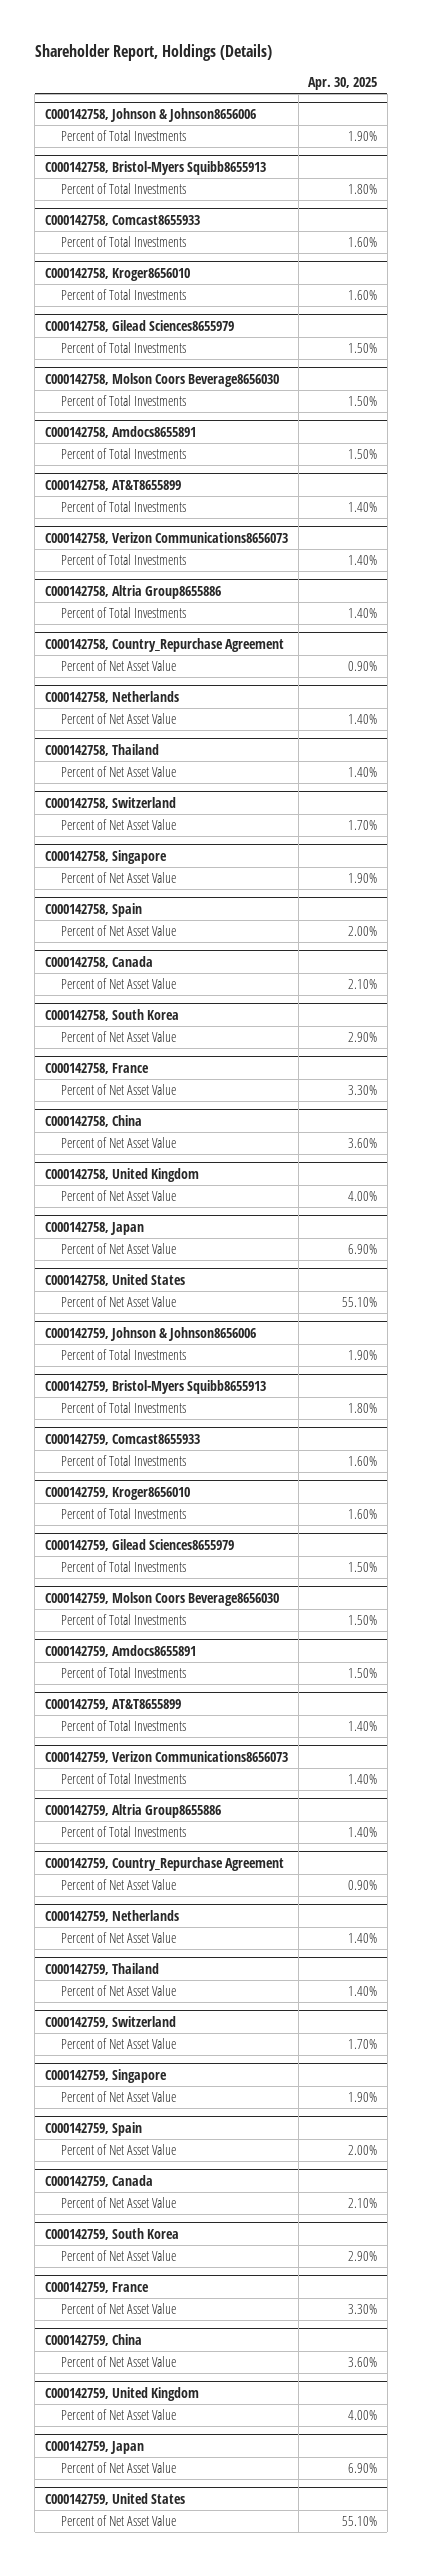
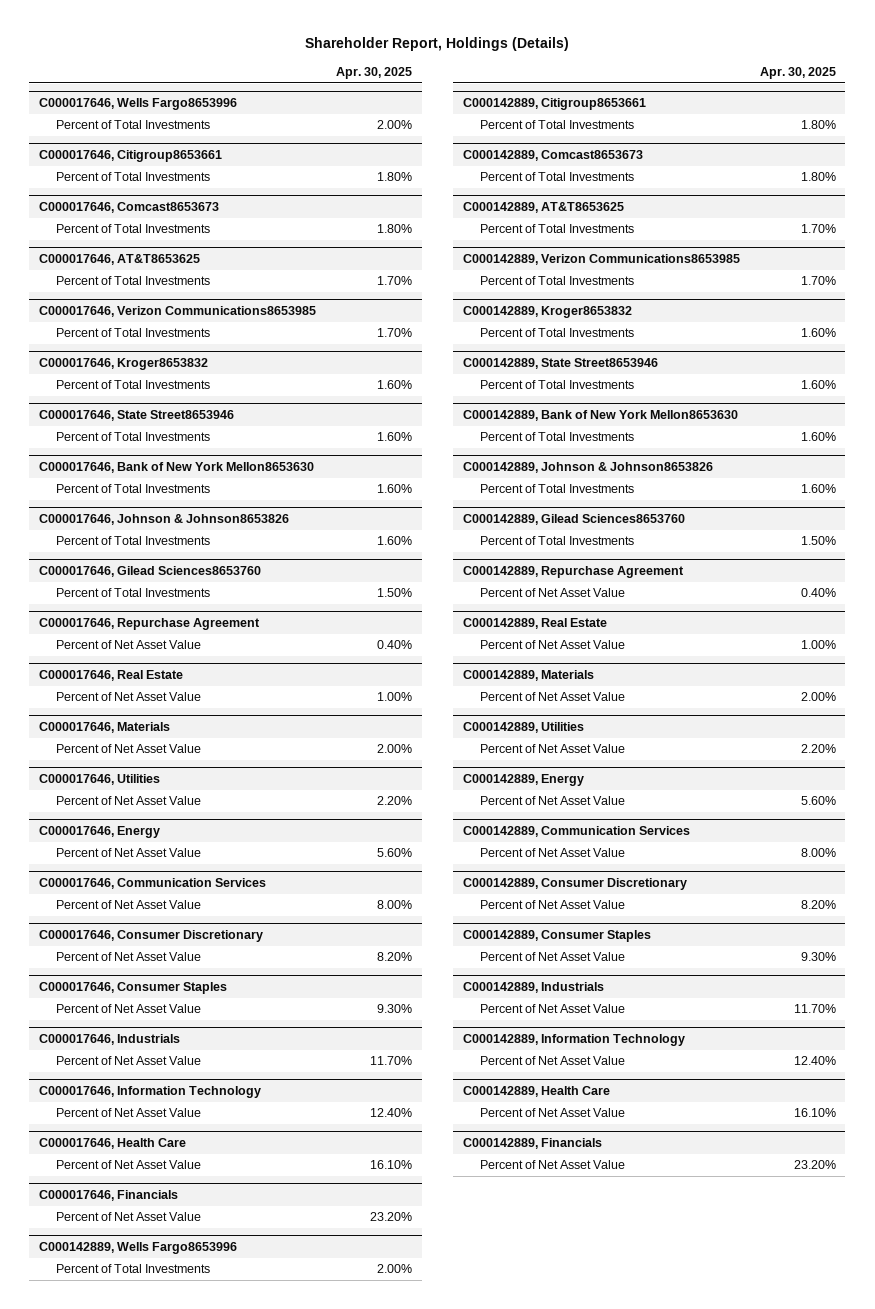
[45,108,257,123] C000142758, Johnson & Johnson8656006 -> none
[45,161,267,176] C000142758, Bristol-Myers Squibb8655913 -> none
none -> [39,98,238,111] C000017646, Wells Fargo8653996
[348,131,378,142] 1.90% -> [376,120,412,130] 2.00%
none -> [39,150,223,163] C000017646, Citigroup8653661
[45,215,201,227] C000142758, Comcast8655933 -> none
none -> [39,202,220,214] C000017646, Comcast8653673
none -> [55,224,210,234] Percent of Total Investments
none -> [39,254,201,266] C000017646, AT&T8653625
none -> [55,276,210,286] Percent of Total Investments
none -> [39,306,317,318] C000017646, Verizon Communications8653985
none -> [55,328,210,338] Percent of Total Investments
none -> [39,358,209,371] C000017646, Kroger8653832
[45,268,191,282] C000142758, Kroger8656010 -> none
none -> [39,410,235,422] C000017646, State Street8653946
[45,320,235,333] C000142758, Gilead Sciences8655979 -> none
[45,373,280,388] C000142758, Molson Coors Beverage8656030 -> none
[45,426,197,439] C000142758, Amdocs8655891 -> none
none -> [39,462,315,474] C000017646, Bank of New York Mellon8653630
[348,343,378,354] 1.50% -> [376,484,412,494] 1.60%
none -> [39,514,290,526] C000017646, Johnson & Johnson8653826
[348,396,378,407] 1.50% -> [376,536,412,546] 1.60%
none -> [39,566,262,578] C000017646, Gilead Sciences8653760
[45,480,182,492] C000142758, AT&T8655899 -> none
[61,501,187,513] Percent of Total Investments -> none
[45,532,289,545] C000142758, Verizon Communications8656073 -> none
[61,554,187,566] Percent of Total Investments -> none
[45,585,222,600] C000142758, Altria Group8655886 -> none
[61,607,187,619] Percent of Total Investments -> none
[45,638,285,653] C000142758, Country_Repurchase Agreement -> none
[45,691,180,704] C000142758, Netherlands -> none
[45,744,160,757] C000142758, Thailand -> none
[61,766,177,778] Percent of Net Asset Value -> none
[45,797,177,810] C000142758, Switzerland -> none
[61,819,177,831] Percent of Net Asset Value -> none
[45,850,168,865] C000142758, Singapore -> none
[61,872,177,884] Percent of Net Asset Value -> none
[45,903,143,918] C000142758, Spain -> none
none -> [39,618,261,631] C000017646, Repurchase Agreement
[348,661,378,672] 0.90% -> [376,640,412,650] 0.40%
none -> [39,670,184,682] C000017646, Real Estate
[348,714,378,725] 1.40% -> [376,692,412,702] 1.00%
none -> [39,722,171,734] C000017646, Materials
[45,956,154,969] C000142758, Canada -> none
[45,1009,180,1022] C000142758, South Korea -> none
[45,1063,150,1075] C000142758, France -> none
[45,1115,143,1128] C000142758, China -> none
[45,1168,200,1183] C000142758, United Kingdom -> none
[45,1222,145,1236] C000142758, Japan -> none
[45,1274,186,1287] C000142758, United States -> none
[45,1327,257,1342] C000142759, Johnson & Johnson8656006 -> none
[45,1380,267,1395] C000142759, Bristol-Myers Squibb8655913 -> none
none -> [39,774,161,786] C000017646, Utilities
[348,979,378,990] 2.10% -> [376,796,412,806] 2.20%
none -> [39,826,161,839] C000017646, Energy
[348,1032,378,1043] 2.90% -> [376,848,412,858] 5.60%
none -> [39,878,267,890] C000017646, Communication Services
[348,1085,378,1096] 3.30% -> [376,900,412,910] 8.00%
none -> [39,930,264,943] C000017646, Consumer Discretionary
[348,1138,378,1149] 3.60% -> [376,952,412,962] 8.20%
none -> [39,982,228,995] C000017646, Consumer Staples
[348,1191,378,1202] 4.00% -> [376,1004,412,1014] 9.30%
none -> [39,1034,181,1046] C000017646, Industrials
[348,1244,378,1255] 6.90% -> [369,1056,412,1066] 11.70%
none -> [39,1086,262,1099] C000017646, Information Technology
[342,1297,378,1308] 55.10% -> [369,1108,412,1118] 12.40%
none -> [39,1138,187,1150] C000017646, Health Care
none -> [55,1160,201,1170] Percent of Net Asset Value
none -> [39,1190,179,1202] C000017646, Financials
none -> [55,1212,201,1222] Percent of Net Asset Value
none -> [39,1242,238,1255] C000142889, Wells Fargo8653996
[348,1350,378,1361] 1.90% -> [376,1264,412,1274] 2.00%
none -> [462,98,646,111] C000142889, Citigroup8653661
[45,1434,201,1446] C000142759, Comcast8655933 -> none
none -> [462,150,643,162] C000142889, Comcast8653673
none -> [479,172,634,182] Percent of Total Investments
none -> [462,202,624,214] C000142889, AT&T8653625
none -> [479,224,634,234] Percent of Total Investments
none -> [462,254,740,266] C000142889, Verizon Communications8653985
none -> [479,276,634,286] Percent of Total Investments
none -> [462,306,632,319] C000142889, Kroger8653832
[45,1487,191,1501] C000142759, Kroger8656010 -> none
none -> [462,358,658,370] C000142889, State Street8653946
[45,1539,235,1552] C000142759, Gilead Sciences8655979 -> none
[45,1592,280,1607] C000142759, Molson Coors Beverage8656030 -> none
[45,1645,197,1658] C000142759, Amdocs8655891 -> none
none -> [462,410,738,422] C000142889, Bank of New York Mellon8653630
[348,1562,378,1573] 1.50% -> [800,432,836,442] 1.60%
none -> [462,462,713,474] C000142889, Johnson & Johnson8653826
[348,1615,378,1626] 1.50% -> [800,484,836,494] 1.60%
none -> [462,514,685,526] C000142889, Gilead Sciences8653760
[45,1699,182,1711] C000142759, AT&T8655899 -> none
[61,1720,187,1732] Percent of Total Investments -> none
[45,1751,289,1764] C000142759, Verizon Communications8656073 -> none
[61,1773,187,1785] Percent of Total Investments -> none
[45,1804,222,1819] C000142759, Altria Group8655886 -> none
[61,1826,187,1838] Percent of Total Investments -> none
[45,1857,285,1872] C000142759, Country_Repurchase Agreement -> none
[45,1910,180,1923] C000142759, Netherlands -> none
[45,1963,160,1976] C000142759, Thailand -> none
[61,1985,177,1997] Percent of Net Asset Value -> none
[45,2016,177,2029] C000142759, Switzerland -> none
[61,2038,177,2050] Percent of Net Asset Value -> none
[45,2069,168,2084] C000142759, Singapore -> none
[61,2091,177,2103] Percent of Net Asset Value -> none
[45,2122,143,2137] C000142759, Spain -> none
none -> [462,566,684,579] C000142889, Repurchase Agreement
[348,1880,378,1891] 0.90% -> [800,588,836,598] 0.40%
none -> [462,618,607,630] C000142889, Real Estate
[348,1933,378,1944] 1.40% -> [800,640,836,650] 1.00%
none -> [462,670,594,682] C000142889, Materials
[45,2175,154,2188] C000142759, Canada -> none
[45,2228,180,2241] C000142759, South Korea -> none
[45,2282,150,2294] C000142759, France -> none
[45,2334,143,2347] C000142759, China -> none
[45,2387,200,2402] C000142759, United Kingdom -> none
[45,2441,145,2455] C000142759, Japan -> none
[45,2493,186,2506] C000142759, United States -> none
none -> [462,722,584,734] C000142889, Utilities
[348,2198,378,2209] 2.10% -> [800,744,836,754] 2.20%
none -> [462,774,584,787] C000142889, Energy
[348,2251,378,2262] 2.90% -> [800,796,836,806] 5.60%
none -> [462,826,690,838] C000142889, Communication Services
[348,2304,378,2315] 3.30% -> [800,848,836,858] 8.00%
none -> [462,878,687,891] C000142889, Consumer Discretionary
[348,2357,378,2368] 3.60% -> [800,900,836,910] 8.20%
none -> [462,930,651,943] C000142889, Consumer Staples
[348,2410,378,2421] 4.00% -> [800,952,836,962] 9.30%
none -> [462,982,604,994] C000142889, Industrials
[348,2463,378,2474] 6.90% -> [793,1004,836,1014] 11.70%
none -> [462,1034,685,1047] C000142889, Information Technology
[342,2516,378,2527] 55.10% -> [793,1056,836,1066] 12.40%
none -> [462,1086,610,1098] C000142889, Health Care
none -> [479,1108,625,1118] Percent of Net Asset Value
none -> [462,1138,602,1150] C000142889, Financials
none -> [479,1160,625,1170] Percent of Net Asset Value

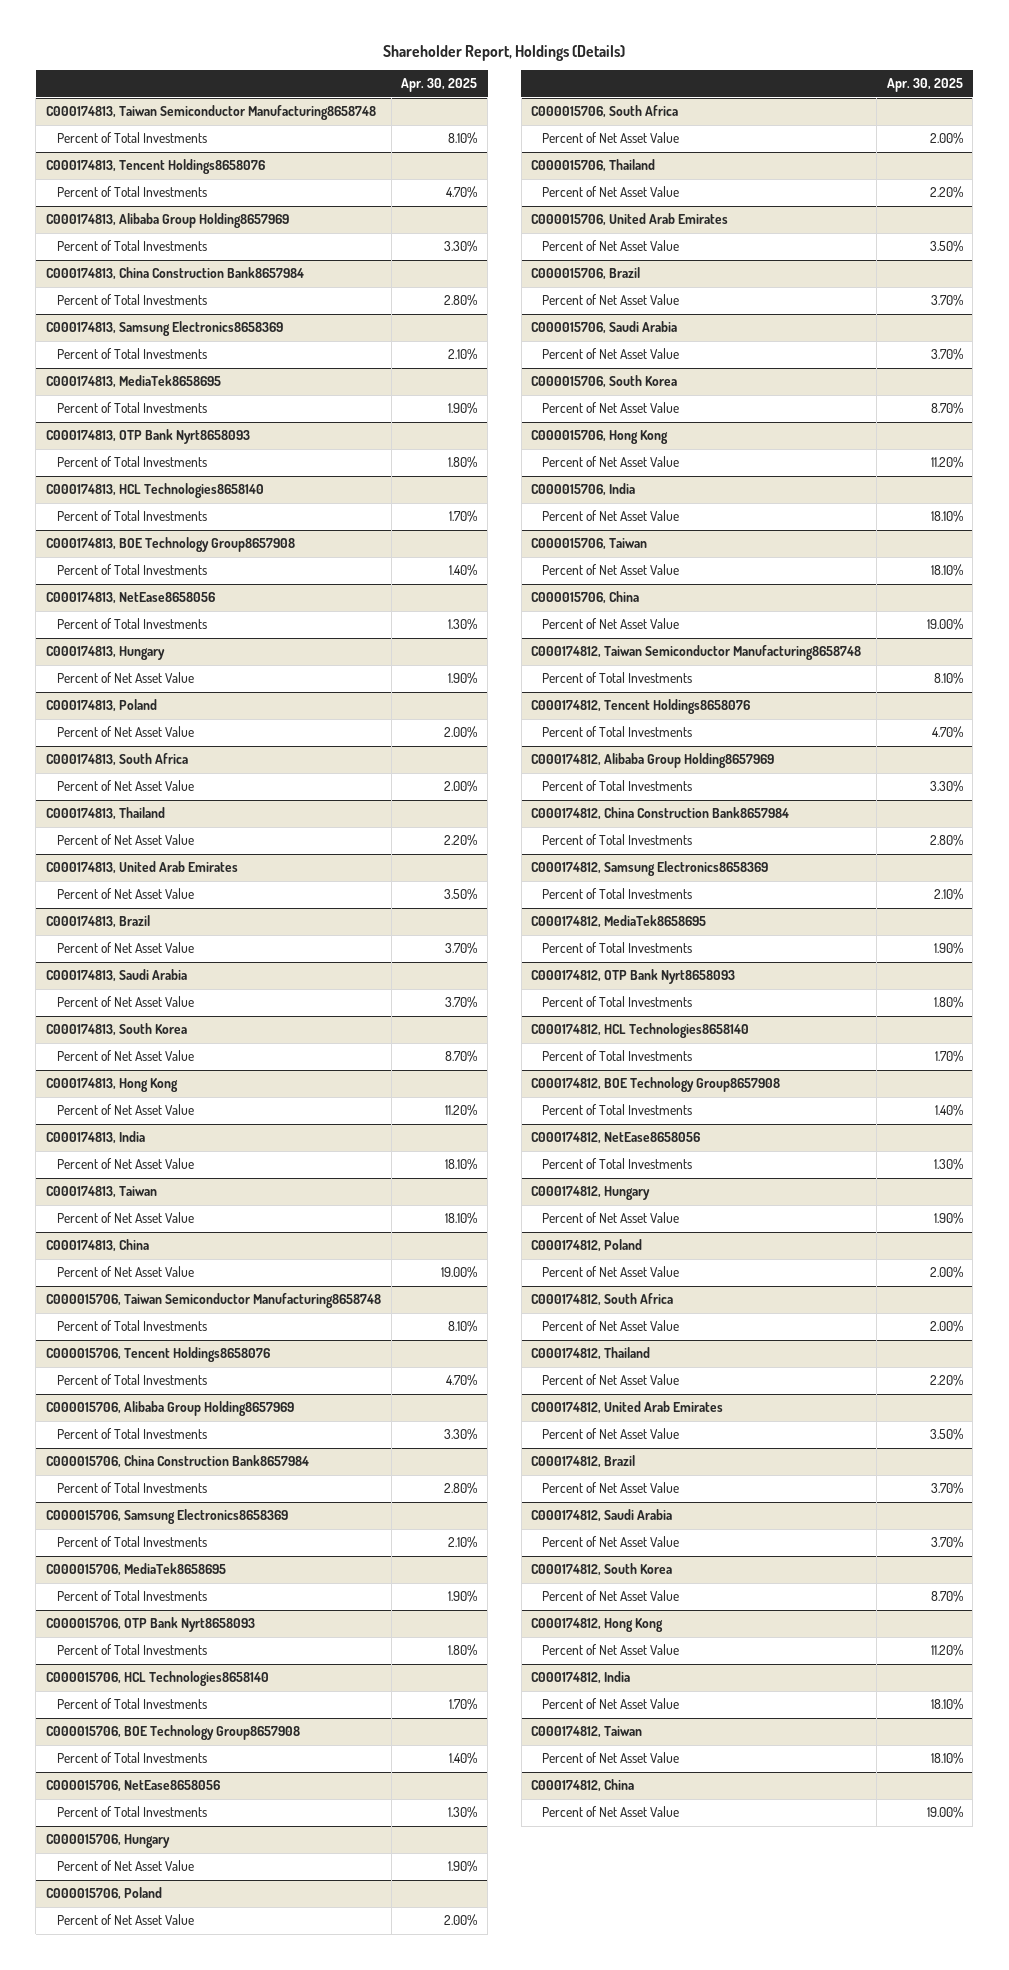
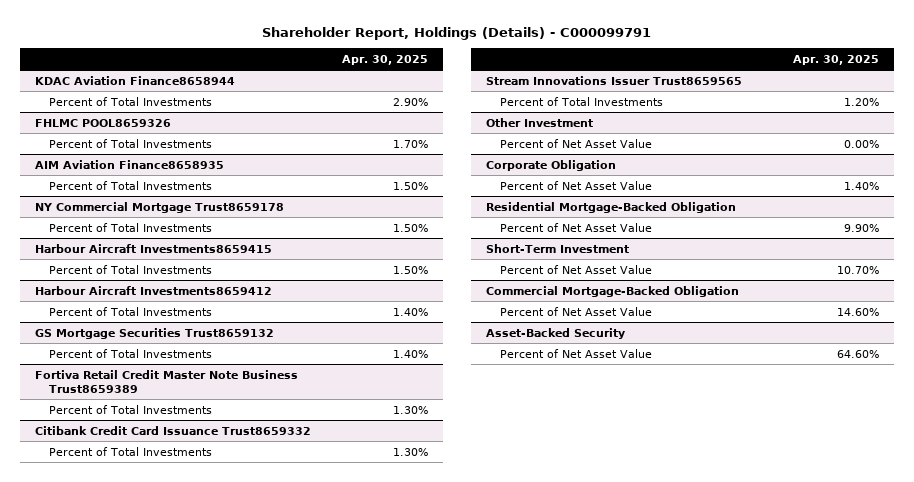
[383,44,626,61] Shareholder Report, Holdings (Details) -> [261,27,651,41] Shareholder Report, Holdings (Details) - C000099791
[45,105,376,121] C000174813, Taiwan Semiconductor Manufacturing8658748 -> none
[45,159,265,175] C000174813, Tencent Holdings8658076 -> none
[56,186,207,198] Percent of Total Investments -> none
[45,213,289,229] C000174813, Alibaba Group Holding8657969 -> none
[56,240,207,252] Percent of Total Investments -> none
[45,267,304,281] C000174813, China Construction Bank8657984 -> none
[56,294,207,306] Percent of Total Investments -> none
[45,321,283,337] C000174813, Samsung Electronics8658369 -> none
[56,348,207,360] Percent of Total Investments -> none
[45,375,221,389] C000174813, MediaTek8658695 -> none
[56,402,207,414] Percent of Total Investments -> none
[45,429,250,445] C000174813, OTP Bank Nyrt8658093 -> none
[56,456,207,468] Percent of Total Investments -> none
[45,483,264,499] C000174813, HCL Technologies8658140 -> none
none -> [35,75,236,85] KDAC Aviation Finance8658944
[448,132,478,145] 8.10% -> [392,97,428,106] 2.90%
none -> [35,118,172,127] FHLMC POOL8659326
[45,537,295,553] C000174813, BOE Technology Group8657908 -> none
none -> [35,159,225,169] AIM Aviation Finance8658935
none -> [48,180,212,190] Percent of Total Investments
none -> [35,201,285,213] NY Commercial Mortgage Trust8659178
none -> [48,222,212,232] Percent of Total Investments
none -> [35,243,273,253] Harbour Aircraft Investments8659415
none -> [48,264,212,274] Percent of Total Investments
none -> [35,285,273,295] Harbour Aircraft Investments8659412
[45,592,215,605] C000174813, NetEase8658056 -> none
[56,618,207,630] Percent of Total Investments -> none
[45,646,165,661] C000174813, Hungary -> none
[56,672,194,684] Percent of Net Asset Value -> none
[45,699,157,713] C000174813, Poland -> none
[56,726,194,738] Percent of Net Asset Value -> none
[45,753,188,767] C000174813, South Africa -> none
[56,780,194,792] Percent of Net Asset Value -> none
[45,807,165,821] C000174813, Thailand -> none
[56,834,194,846] Percent of Net Asset Value -> none
[45,861,238,875] C000174813, United Arab Emirates -> none
[56,888,194,900] Percent of Net Asset Value -> none
[45,915,150,929] C000174813, Brazil -> none
[56,942,194,954] Percent of Net Asset Value -> none
[45,969,187,983] C000174813, Saudi Arabia -> none
[56,996,194,1008] Percent of Net Asset Value -> none
[45,1023,187,1037] C000174813, South Korea -> none
[56,1050,194,1062] Percent of Net Asset Value -> none
[45,1078,178,1093] C000174813, Hong Kong -> none
[56,1104,194,1116] Percent of Net Asset Value -> none
[45,1131,145,1145] C000174813, India -> none
[56,1158,194,1170] Percent of Net Asset Value -> none
[45,1186,157,1199] C000174813, Taiwan -> none
[56,1212,194,1224] Percent of Net Asset Value -> none
[45,1239,149,1253] C000174813, China -> none
[56,1266,194,1278] Percent of Net Asset Value -> none
[45,1293,381,1309] C000015706, Taiwan Semiconductor Manufacturing8658748 -> none
[56,1320,207,1332] Percent of Total Investments -> none
[45,1347,270,1363] C000015706, Tencent Holdings8658076 -> none
[56,1374,207,1386] Percent of Total Investments -> none
[45,1401,294,1417] C000015706, Alibaba Group Holding8657969 -> none
[56,1428,207,1440] Percent of Total Investments -> none
[45,1455,309,1469] C000015706, China Construction Bank8657984 -> none
[56,1482,207,1494] Percent of Total Investments -> none
[45,1509,288,1525] C000015706, Samsung Electronics8658369 -> none
[56,1536,207,1548] Percent of Total Investments -> none
[45,1563,226,1577] C000015706, MediaTek8658695 -> none
[56,1590,207,1602] Percent of Total Investments -> none
[45,1617,255,1633] C000015706, OTP Bank Nyrt8658093 -> none
[56,1644,207,1656] Percent of Total Investments -> none
[45,1671,269,1687] C000015706, HCL Technologies8658140 -> none
[56,1698,207,1710] Percent of Total Investments -> none
[45,1725,300,1741] C000015706, BOE Technology Group8657908 -> none
none -> [35,327,275,339] GS Mortgage Securities Trust8659132
[45,1780,220,1793] C000015706, NetEase8658056 -> none
none -> [35,369,299,393] Fortiva Retail Credit Master Note Business Trust8659389
[45,1834,170,1849] C000015706, Hungary -> none
[56,1860,194,1872] Percent of Net Asset Value -> none
[45,1887,162,1901] C000015706, Poland -> none
[56,1914,194,1926] Percent of Net Asset Value -> none
[531,105,679,119] C000015706, South Africa -> none
[542,132,680,144] Percent of Net Asset Value -> none
[531,159,656,173] C000015706, Thailand -> none
[542,186,680,198] Percent of Net Asset Value -> none
[531,213,729,227] C000015706, United Arab Emirates -> none
[542,240,680,252] Percent of Net Asset Value -> none
[531,267,641,281] C000015706, Brazil -> none
[542,294,680,306] Percent of Net Asset Value -> none
[531,321,678,335] C000015706, Saudi Arabia -> none
[542,348,680,360] Percent of Net Asset Value -> none
[531,375,678,389] C000015706, South Korea -> none
[542,402,680,414] Percent of Net Asset Value -> none
[531,430,669,445] C000015706, Hong Kong -> none
[542,456,680,468] Percent of Net Asset Value -> none
[531,483,636,497] C000015706, India -> none
[542,510,680,522] Percent of Net Asset Value -> none
[531,538,648,551] C000015706, Taiwan -> none
[542,564,680,576] Percent of Net Asset Value -> none
[531,591,640,605] C000015706, China -> none
[542,618,680,630] Percent of Net Asset Value -> none
[531,645,862,661] C000174812, Taiwan Semiconductor Manufacturing8658748 -> none
[542,672,693,684] Percent of Total Investments -> none
[531,699,751,715] C000174812, Tencent Holdings8658076 -> none
[542,726,693,738] Percent of Total Investments -> none
[531,753,775,769] C000174812, Alibaba Group Holding8657969 -> none
[542,780,693,792] Percent of Total Investments -> none
[531,807,790,821] C000174812, China Construction Bank8657984 -> none
[542,834,693,846] Percent of Total Investments -> none
[531,861,769,877] C000174812, Samsung Electronics8658369 -> none
[542,888,693,900] Percent of Total Investments -> none
[531,915,707,929] C000174812, MediaTek8658695 -> none
[542,942,693,954] Percent of Total Investments -> none
[531,969,736,985] C000174812, OTP Bank Nyrt8658093 -> none
[542,996,693,1008] Percent of Total Investments -> none
[531,1023,750,1039] C000174812, HCL Technologies8658140 -> none
[542,1050,693,1062] Percent of Total Investments -> none
[531,1077,781,1093] C000174812, BOE Technology Group8657908 -> none
[542,1104,693,1116] Percent of Total Investments -> none
[531,1132,701,1145] C000174812, NetEase8658056 -> none
none -> [35,425,312,435] Citibank Credit Card Issuance Trust8659332
[531,1186,651,1201] C000174812, Hungary -> none
[531,1239,643,1253] C000174812, Poland -> none
[531,1293,674,1307] C000174812, South Africa -> none
[531,1347,651,1361] C000174812, Thailand -> none
[531,1401,724,1415] C000174812, United Arab Emirates -> none
[531,1455,636,1469] C000174812, Brazil -> none
[531,1509,673,1523] C000174812, Saudi Arabia -> none
[542,1536,680,1548] Percent of Net Asset Value -> none
[531,1563,673,1577] C000174812, South Korea -> none
[542,1590,680,1602] Percent of Net Asset Value -> none
[531,1618,664,1633] C000174812, Hong Kong -> none
[542,1644,680,1656] Percent of Net Asset Value -> none
[531,1671,631,1685] C000174812, India -> none
[542,1698,680,1710] Percent of Net Asset Value -> none
[531,1726,643,1739] C000174812, Taiwan -> none
[542,1752,680,1764] Percent of Net Asset Value -> none
[531,1779,635,1793] C000174812, China -> none
[542,1806,680,1818] Percent of Net Asset Value -> none
none -> [486,75,743,85] Stream Innovations Issuer Trust8659565
none -> [499,96,663,106] Percent of Total Investments
none -> [486,117,594,127] Other Investment
[933,1212,963,1225] 1.90% -> [843,139,879,148] 0.00%
none -> [486,159,617,171] Corporate Obligation
[929,1266,963,1279] 2.00% -> [843,181,879,190] 1.40%
none -> [486,201,737,213] Residential Mortgage-Backed Obligation
[929,1320,963,1333] 2.00% -> [843,223,879,232] 9.90%
none -> [486,243,630,253] Short-Term Investment
[929,1374,963,1387] 2.20% -> [836,265,879,274] 10.70%
none -> [486,285,740,297] Commercial Mortgage-Backed Obligation
[929,1428,963,1441] 3.50% -> [836,307,879,316] 14.60%
none -> [486,327,626,339] Asset-Backed Security
[930,1482,963,1495] 3.70% -> [836,349,879,358] 64.60%

